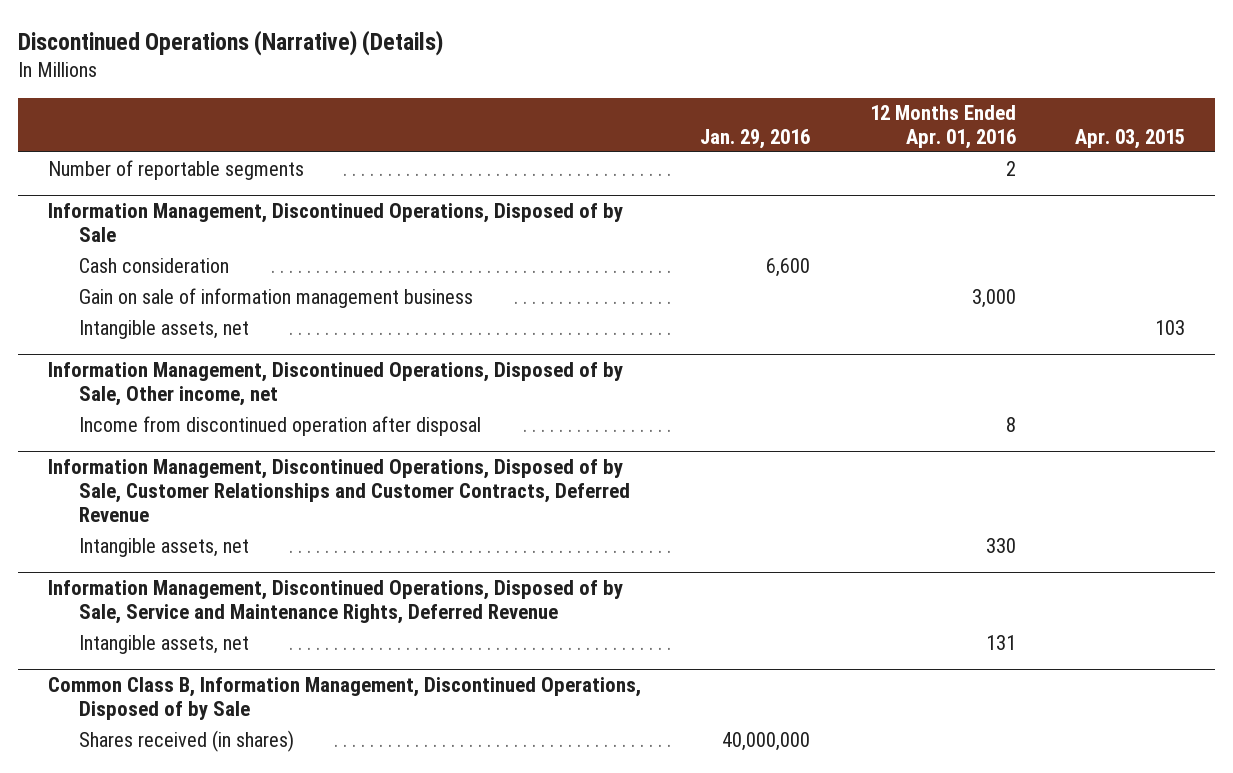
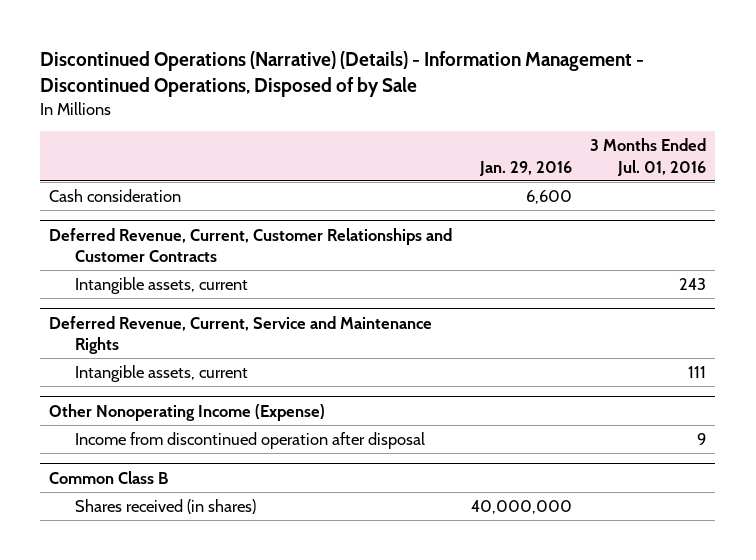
[18,29,444,56] Discontinued Operations (Narrative) (Details) -> [40,51,645,98] Discontinued Operations (Narrative) (Details) - Information Management - Discontinued Operations, Disposed of by Sale
[869,105,1016,149] 12 Months Ended Apr. 01, 2016 -> none
[1075,128,1186,149] Apr. 03, 2015 -> none
none -> [590,138,707,176] 3 Months Ended Jul. 01, 2016
[47,159,304,180] Number of reportable segments -> none
[47,203,623,243] Information Management, Discontinued Operations, Disposed of by Sale -> none
[79,257,230,273] Cash consideration -> none
[79,287,474,308] Gain on sale of information management business -> none
[79,319,250,339] Intangible assets, net -> none
[47,362,623,407] Information Management, Discontinued Operations, Disposed of by Sale, Other income, net -> none
[79,415,482,436] Income from discontinued operation after disposal -> none
[47,459,631,522] Information Management, Discontinued Operations, Disposed of by Sale, Customer Relationships and Customer Contracts, Deferred Revenue -> none
[79,537,250,557] Intangible assets, net -> none
[47,580,623,625] Information Management, Discontinued Operations, Disposed of by Sale, Service and Maintenance Rights, Deferred Revenue -> none
[79,634,250,654] Intangible assets, net -> none
none -> [49,188,182,202] Cash consideration
none -> [49,227,453,262] Deferred Revenue, Current, Customer Relationships and Customer Contracts
none -> [74,276,248,294] Intangible assets, current
none -> [49,315,433,354] Deferred Revenue, Current, Service and Maintenance Rights
none -> [74,364,248,382] Intangible assets, current
none -> [49,403,326,421] Other Nonoperating Income (Expense)
none -> [74,431,425,449] Income from discontinued operation after disposal
[47,677,641,721] Common Class B, Information Management, Discontinued Operations, Disposed of by Sale -> [49,470,169,484] Common Class B

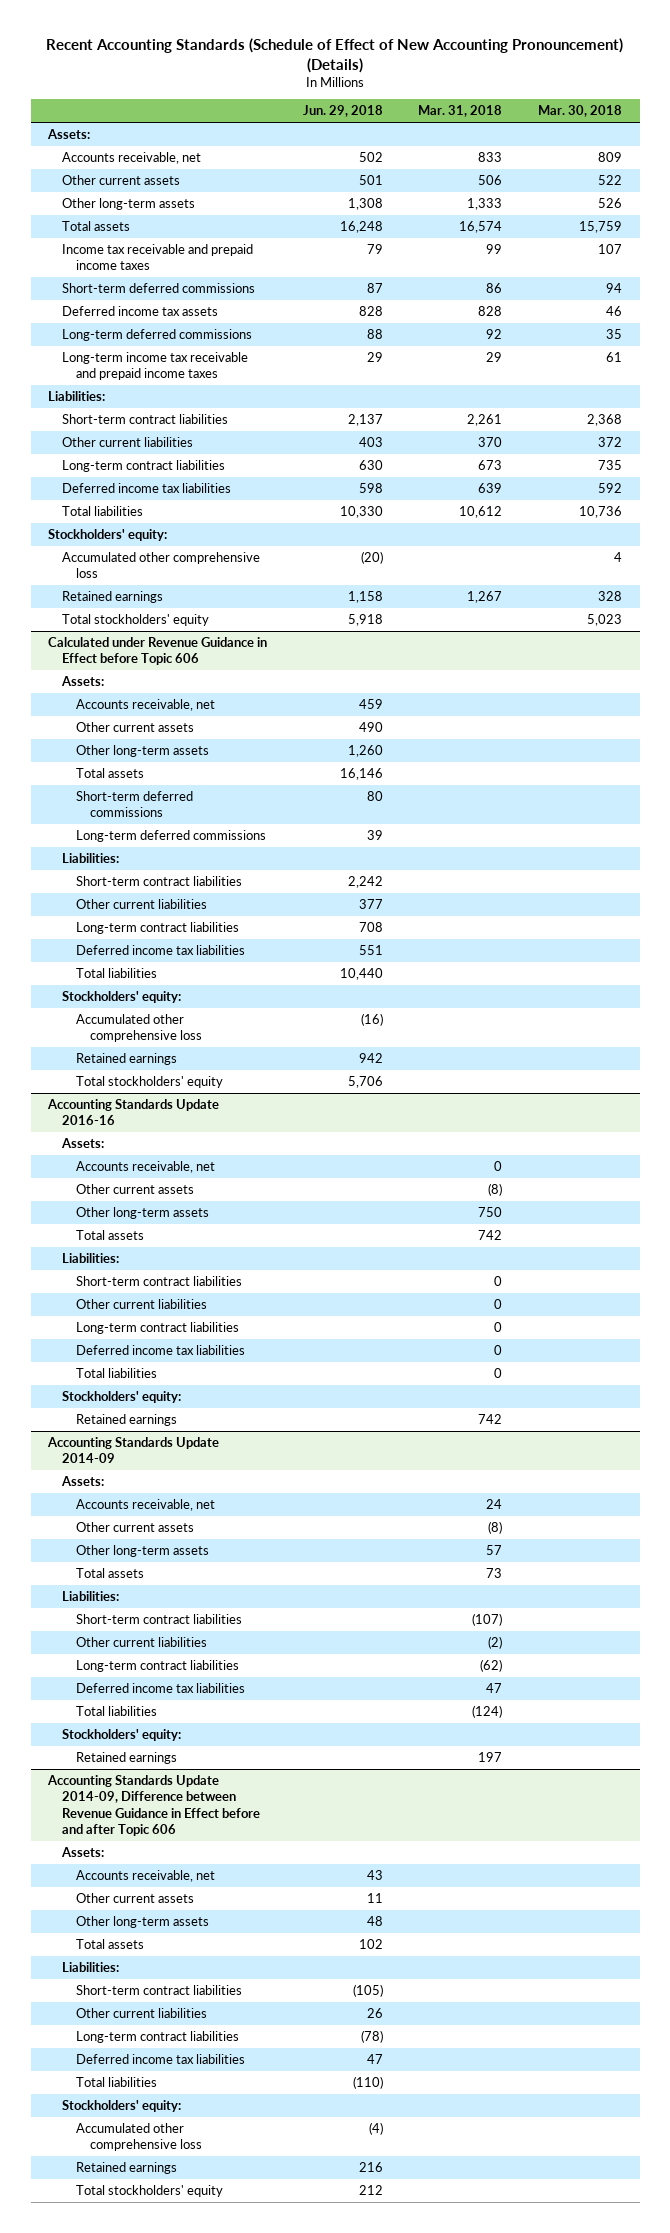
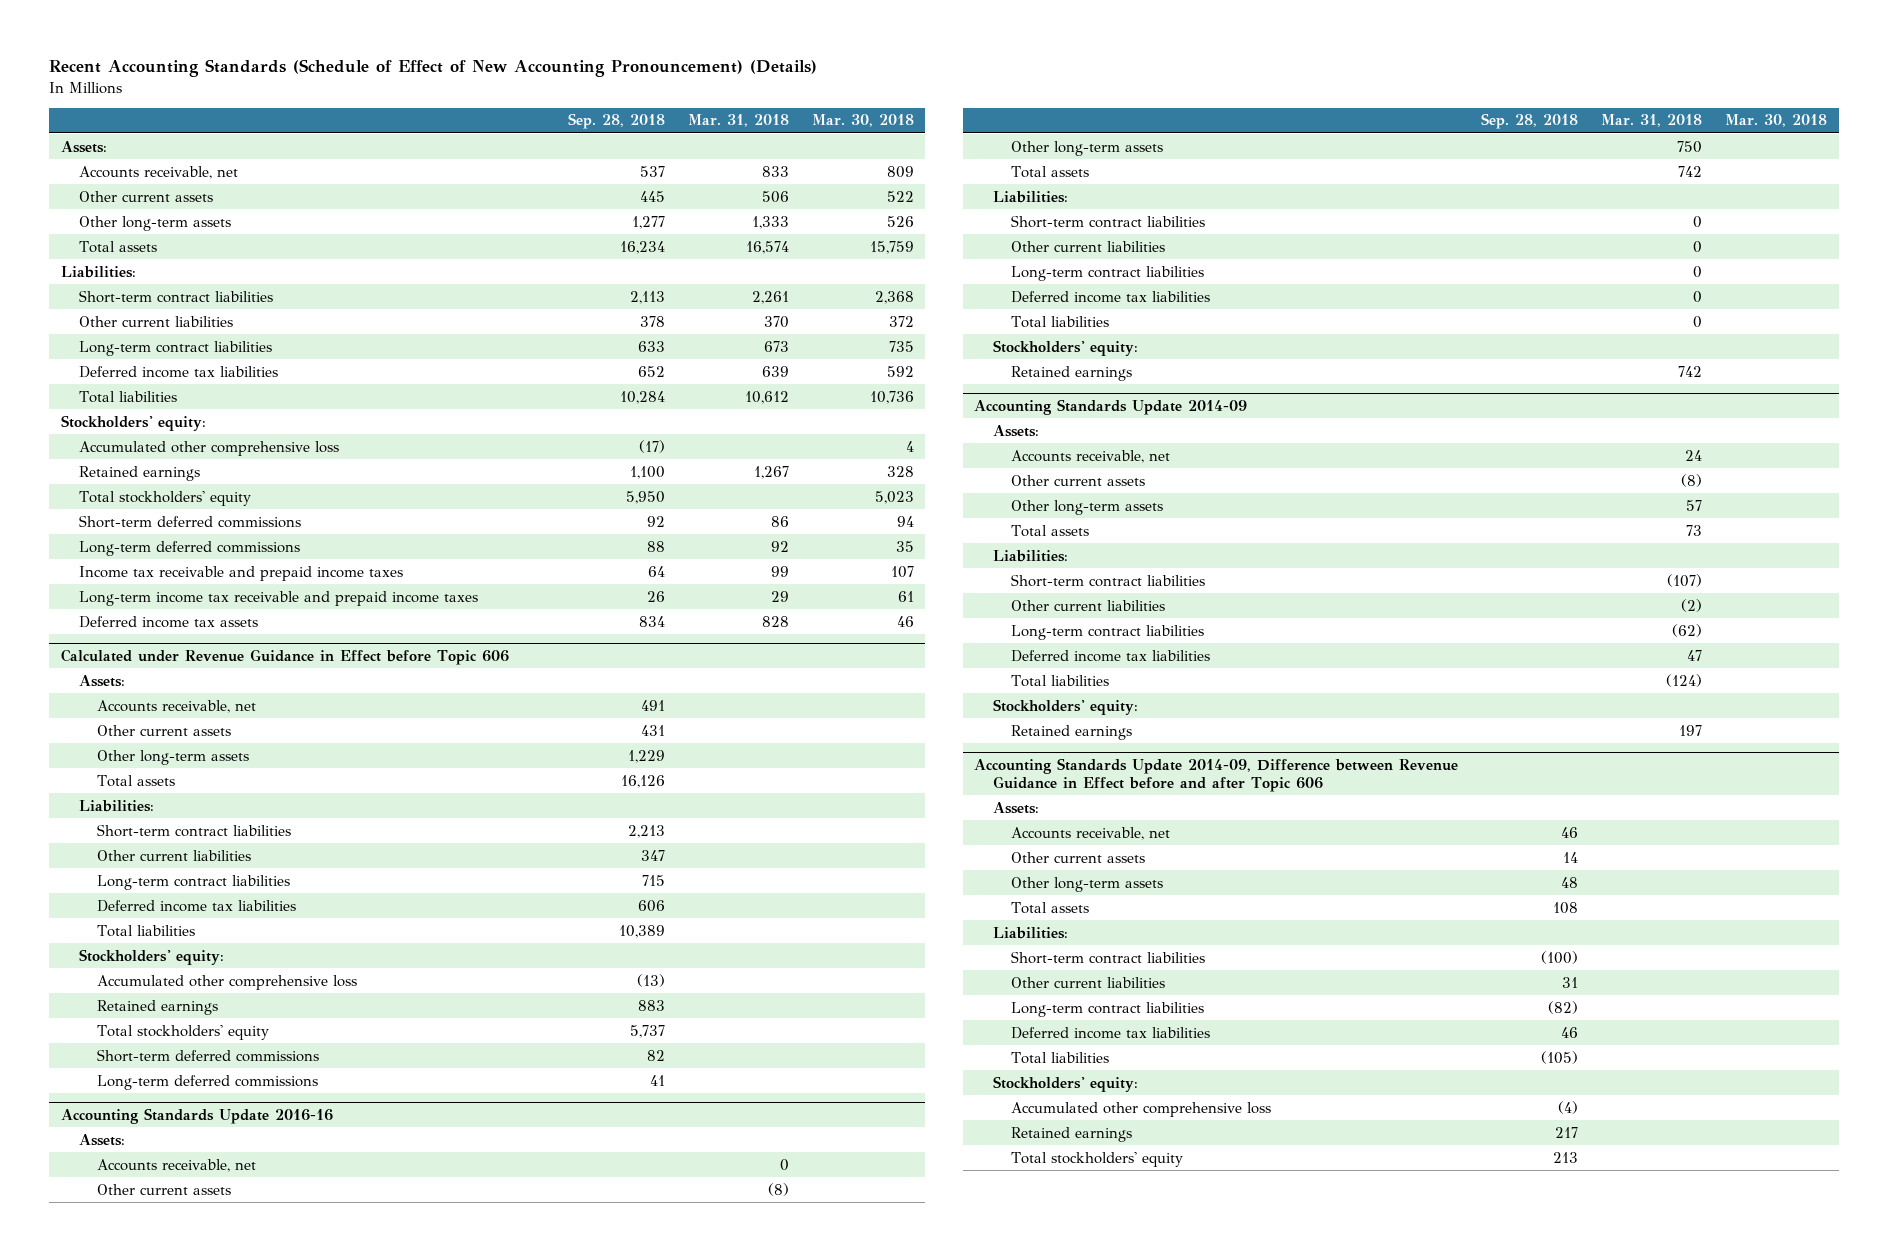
[302,105,383,118] Jun. 29, 2018 -> none
none -> [567,113,665,130] Sep. 28, 2018
[62,282,256,293] Short-term deferred commissions -> [79,514,302,528] Short-term deferred commissions
[62,328,253,341] Long-term deferred commissions -> [79,540,301,556] Long-term deferred commissions
[62,243,254,271] Income tax receivable and prepaid income taxes -> [79,565,404,581] Income tax receivable and prepaid income taxes
[62,351,249,381] Long-term income tax receivable and prepaid income taxes -> [79,590,479,606] Long-term income tax receivable and prepaid income taxes
[62,305,219,316] Deferred income tax assets -> [79,615,259,628] Deferred income tax assets
[75,790,193,818] Short-term deferred commissions -> [97,1048,320,1062] Short-term deferred commissions
[75,829,266,842] Long-term deferred commissions -> [97,1074,319,1090] Long-term deferred commissions

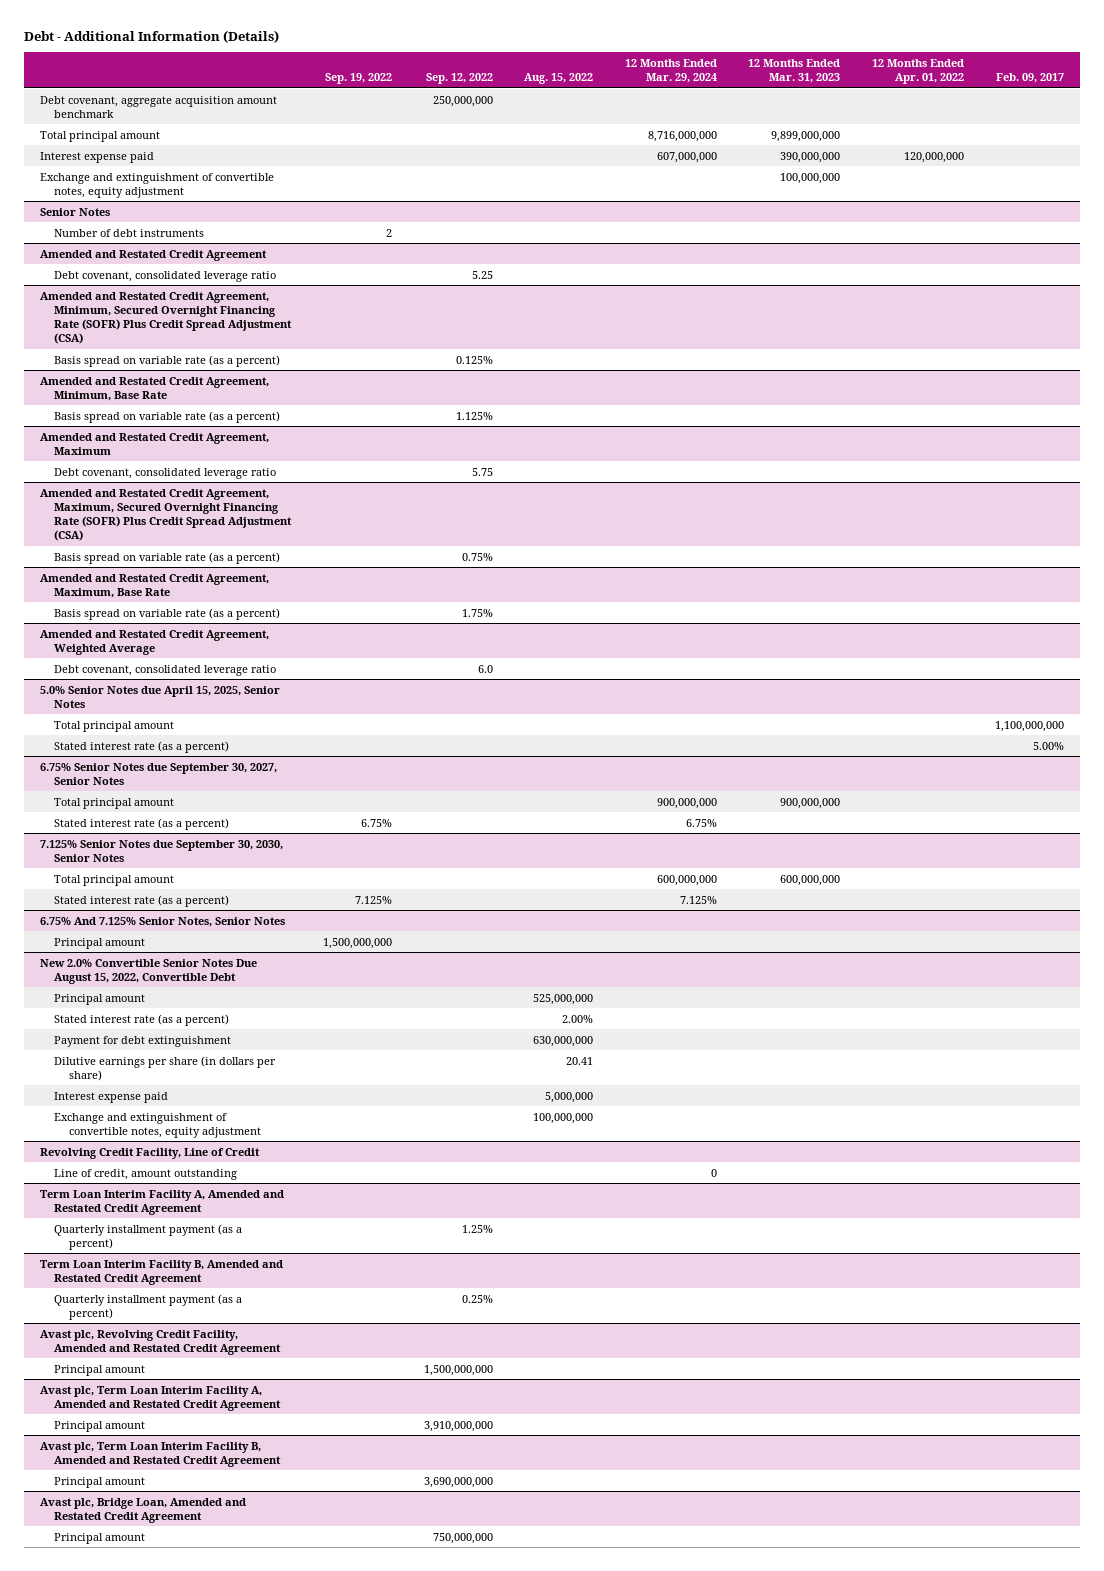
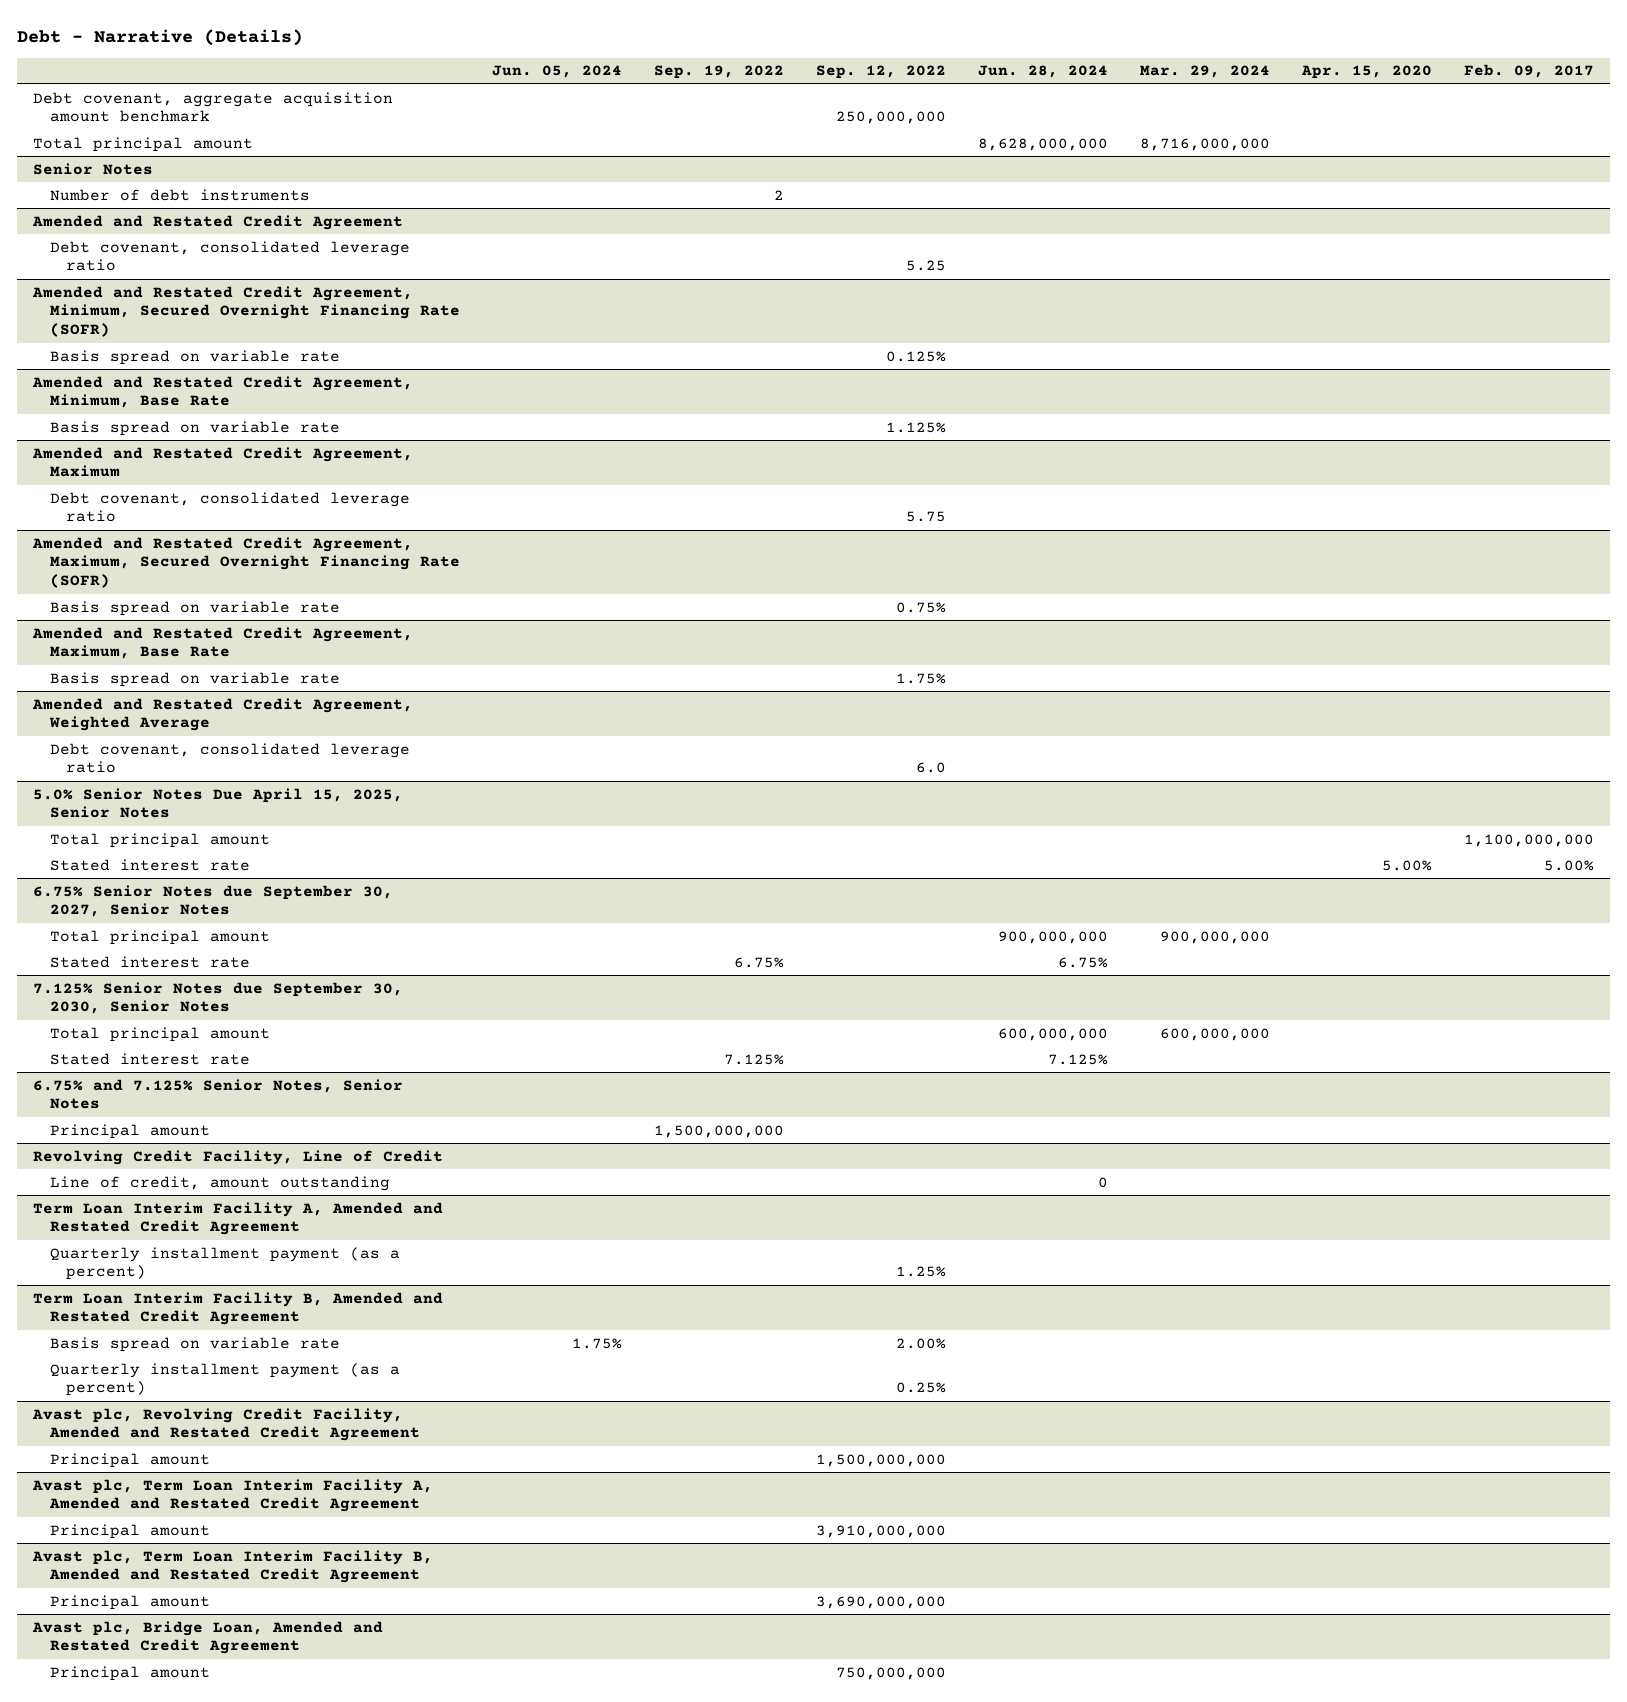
[23,30,279,44] Debt - Additional Information (Details) -> [16,28,303,46] Debt - Narrative (Details)
[524,73,594,85] Aug. 15, 2022 -> none
[624,58,717,84] 12 Months Ended Mar. 29, 2024 -> none
[748,58,841,84] 12 Months Ended Mar. 31, 2023 -> none
[871,58,964,85] 12 Months Ended Apr. 01, 2022 -> none
none -> [491,65,622,79] Jun. 05, 2024
none -> [977,65,1108,79] Jun. 28, 2024
none -> [1140,65,1271,79] Mar. 29, 2024
none -> [1301,65,1433,80] Apr. 15, 2020
[39,151,154,163] Interest expense paid -> none
[39,172,274,198] Exchange and extinguishment of convertible notes, equity adjustment -> none
[39,291,293,345] Amended and Restated Credit Agreement, Minimum, Secured Overnight Financing Rate (SOFR) Plus Credit Spread Adjustment (CSA) -> [32,285,460,338] Amended and Restated Credit Agreement, Minimum, Secured Overnight Financing Rate (SOFR)
[54,354,281,367] Basis spread on variable rate (as a percent) -> [49,349,340,365] Basis spread on variable rate
[54,410,281,423] Basis spread on variable rate (as a percent) -> [49,420,340,436] Basis spread on variable rate
[39,488,293,542] Amended and Restated Credit Agreement, Maximum, Secured Overnight Financing Rate (SOFR) Plus Credit Spread Adjustment (CSA) -> [32,536,460,589] Amended and Restated Credit Agreement, Maximum, Secured Overnight Financing Rate (SOFR)
[54,551,281,564] Basis spread on variable rate (as a percent) -> [49,600,340,616] Basis spread on variable rate
[54,607,281,620] Basis spread on variable rate (as a percent) -> [49,671,340,687] Basis spread on variable rate
[39,685,280,708] 5.0% Senior Notes due April 15, 2025, Senior Notes -> [33,787,404,819] 5.0% Senior Notes Due April 15, 2025, Senior Notes
[54,740,230,753] Stated interest rate (as a percent) -> [49,858,250,871] Stated interest rate
[54,817,230,830] Stated interest rate (as a percent) -> [49,955,250,968] Stated interest rate
[54,894,230,907] Stated interest rate (as a percent) -> [49,1052,250,1065] Stated interest rate
[39,916,285,927] 6.75% And 7.125% Senior Notes, Senior Notes -> [33,1078,404,1110] 6.75% and 7.125% Senior Notes, Senior Notes
[39,958,257,984] New 2.0% Convertible Senior Notes Due August 15, 2022, Convertible Debt -> none
[54,993,146,1005] Principal amount -> none
[54,1013,230,1026] Stated interest rate (as a percent) -> none
[54,1035,232,1047] Payment for debt extinguishment -> none
[54,1055,277,1081] Dilutive earnings per share (in dollars per share) -> none
[54,1091,169,1103] Interest expense paid -> none
[54,1112,262,1138] Exchange and extinguishment of convertible notes, equity adjustment -> none
none -> [49,1336,340,1352] Basis spread on variable rate

